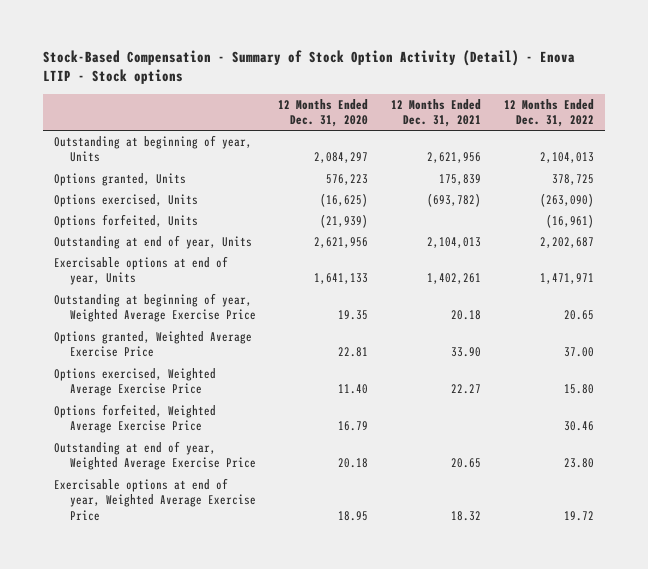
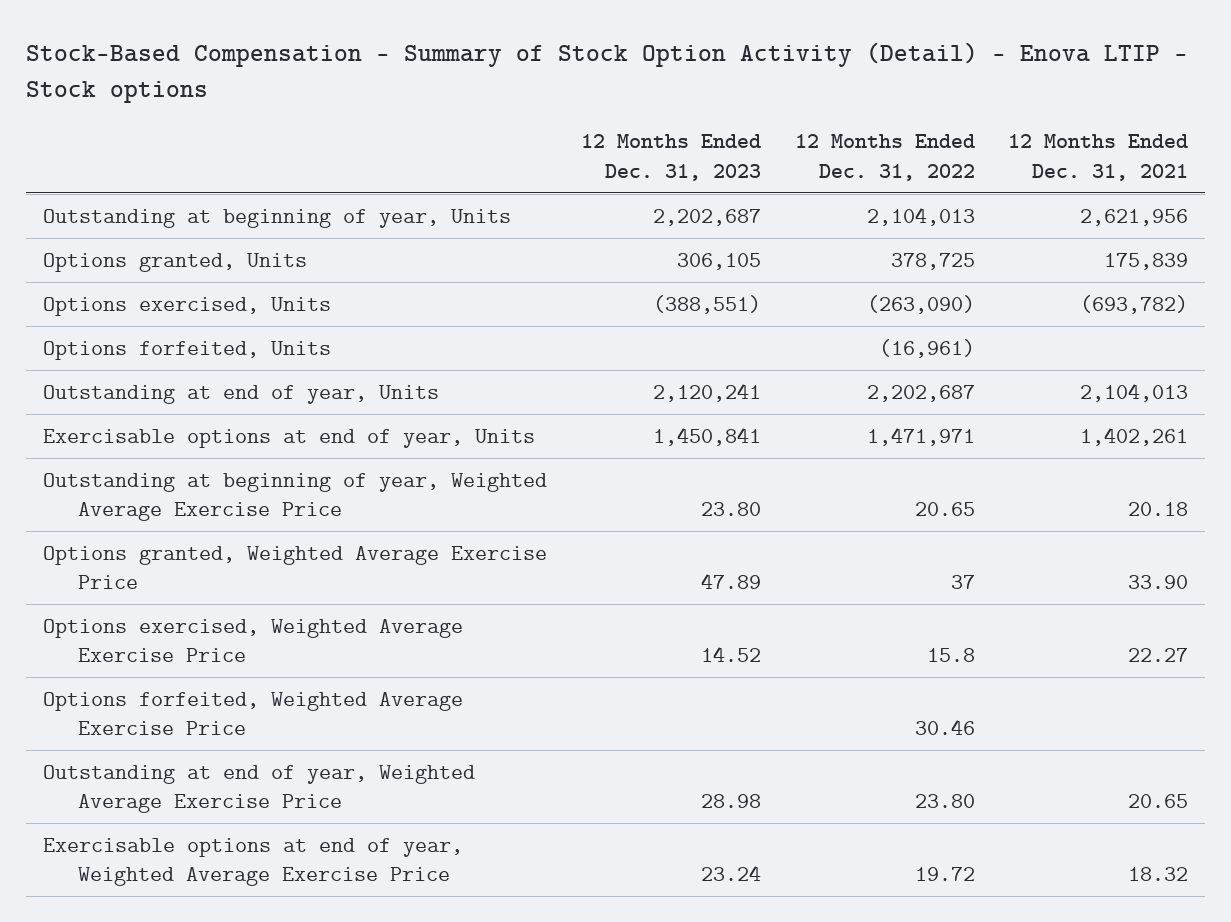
[278,98,369,128] 12 Months Ended Dec. 31, 2020 -> none
none -> [580,134,761,181] 12 Months Ended Dec. 31, 2023
[563,347,594,358] 37.00 -> [950,575,975,590] 37
[563,384,594,395] 15.80 -> [926,648,975,663] 15.8

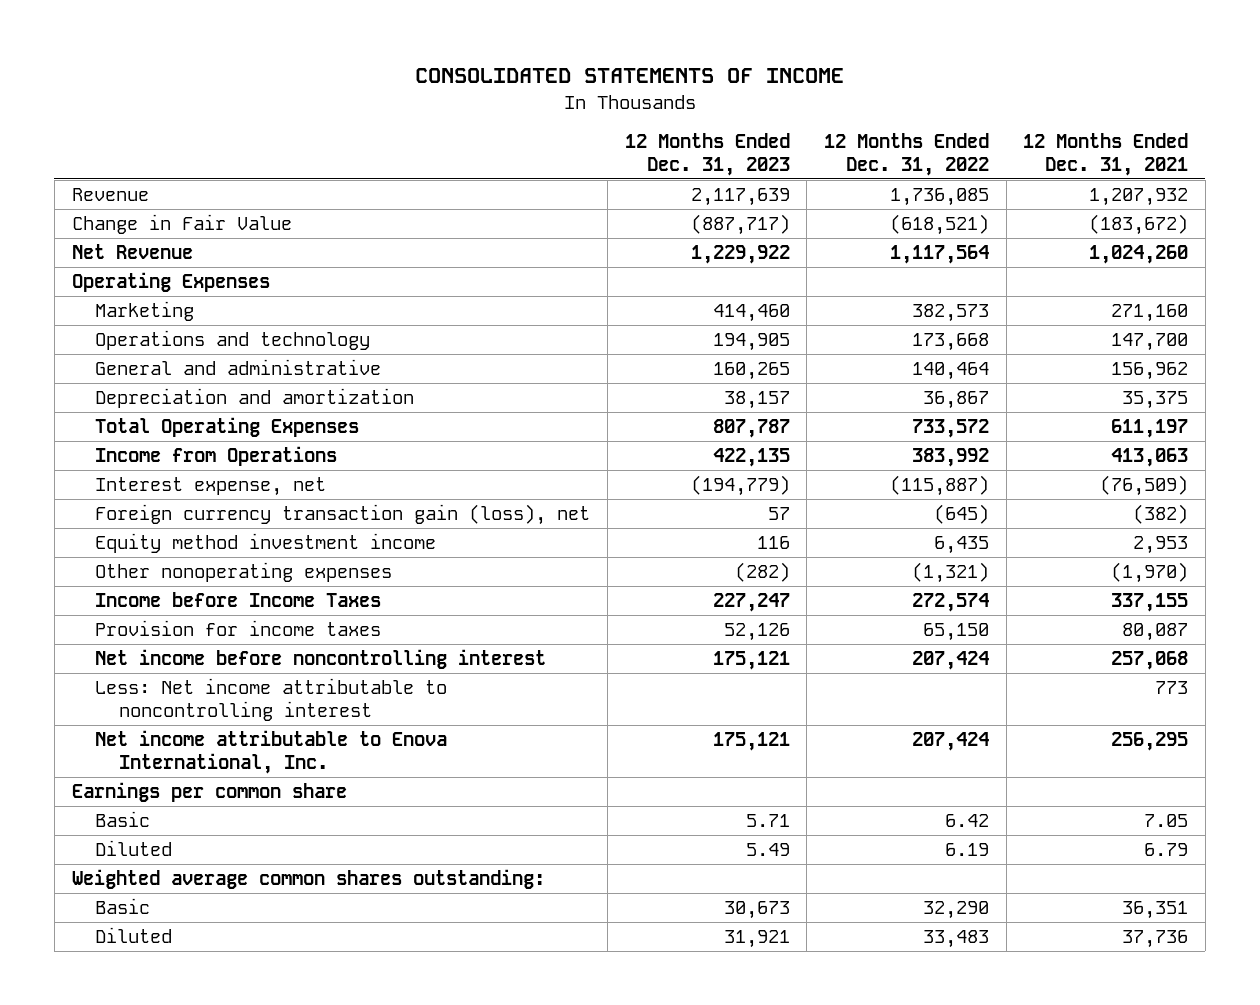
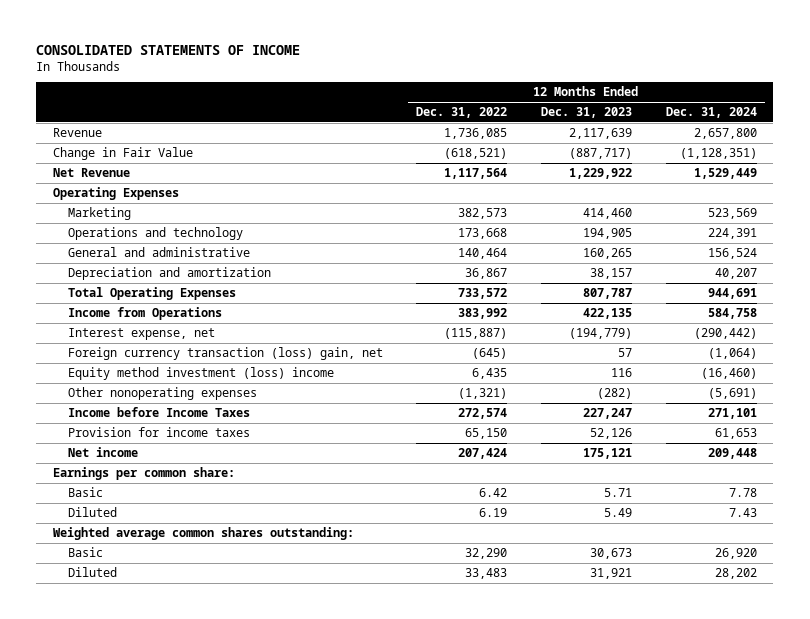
[1023,133,1189,176] 12 Months Ended Dec. 31, 2021 -> none
none -> [665,107,757,119] Dec. 31, 2024
[95,503,591,525] Foreign currency transaction gain (loss), net -> [67,347,383,361] Foreign currency transaction (loss) gain, net
[95,532,437,553] Equity method investment income -> [67,367,334,381] Equity method investment (loss) income
[95,648,547,669] Net income before noncontrolling interest -> none
[95,677,448,721] Less: Net income attributable to noncontrolling interest -> none
[95,729,448,774] Net income attributable to Enova International, Inc. -> [67,447,138,458] Net income
[71,781,347,802] Earnings per common share -> [53,467,236,481] Earnings per common share:

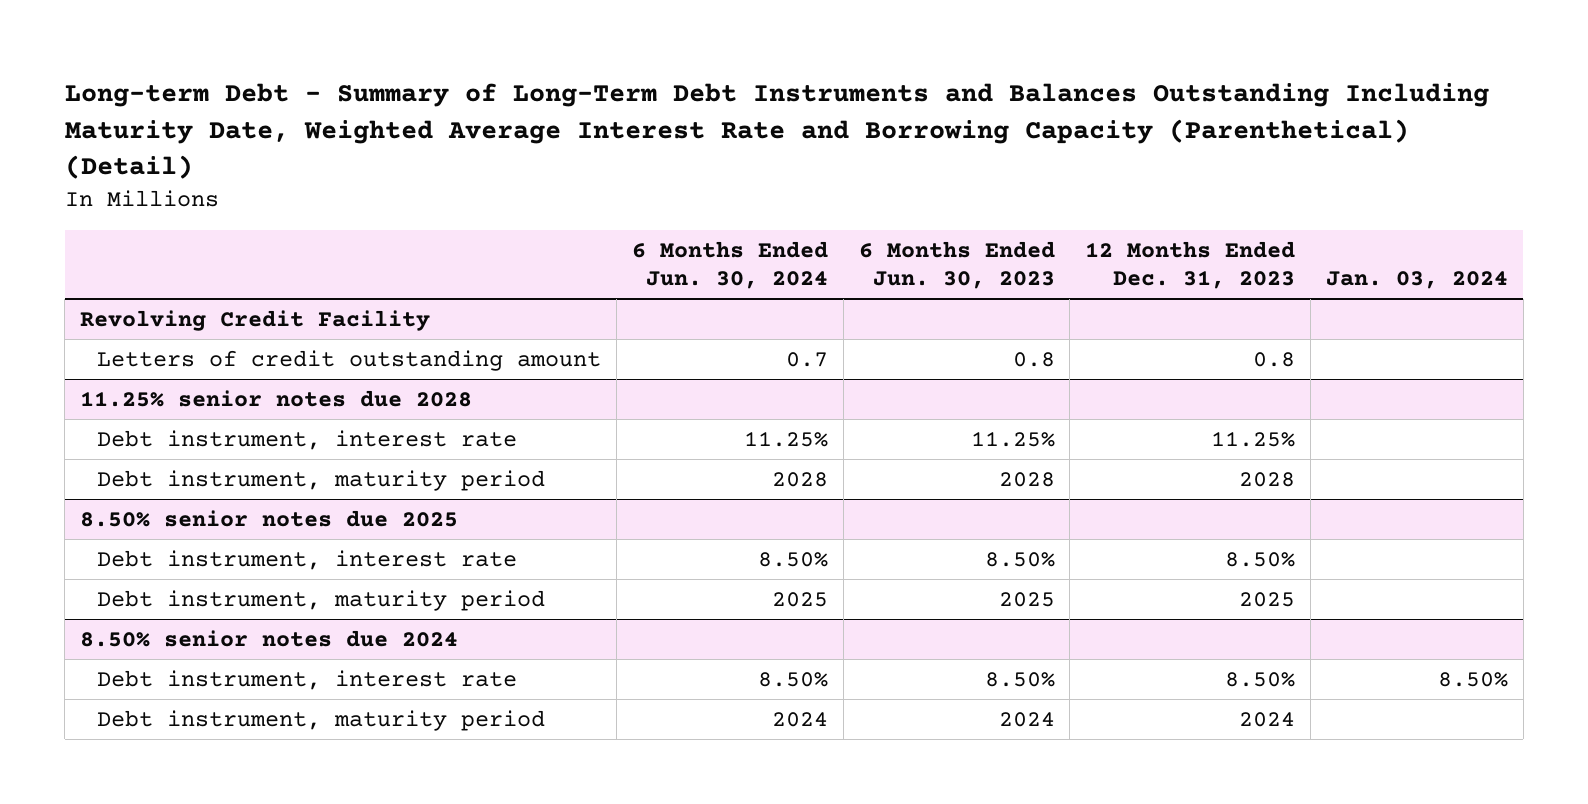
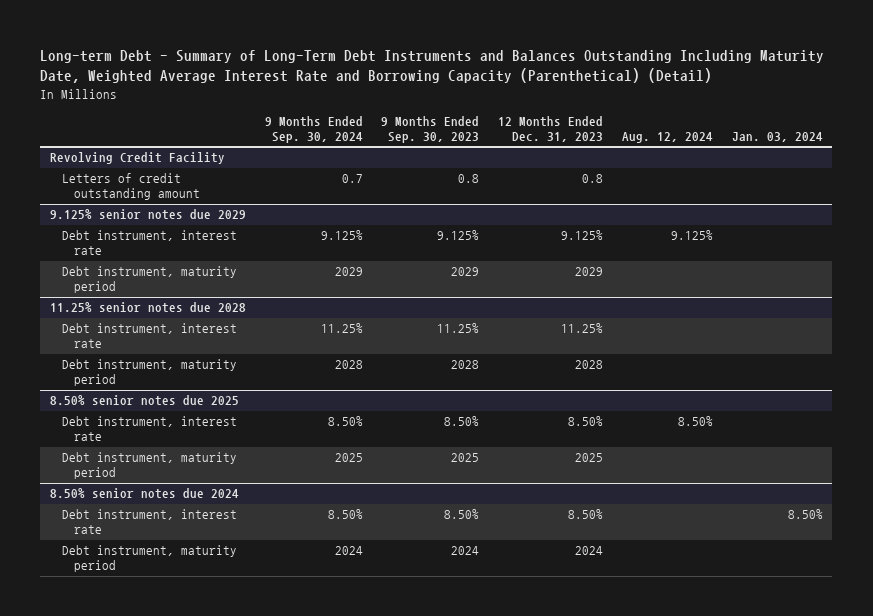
[631,240,828,290] 6 Months Ended Jun. 30, 2024 -> none
[858,240,1055,290] 6 Months Ended Jun. 30, 2023 -> none
none -> [264,115,363,143] 9 Months Ended Sep. 30, 2024
none -> [381,115,480,143] 9 Months Ended Sep. 30, 2023
none -> [622,131,714,143] Aug. 12, 2024
none -> [49,209,246,221] 9.125% senior notes due 2029
none -> [61,230,237,256] Debt instrument, interest rate
none -> [61,266,237,294] Debt instrument, maturity period

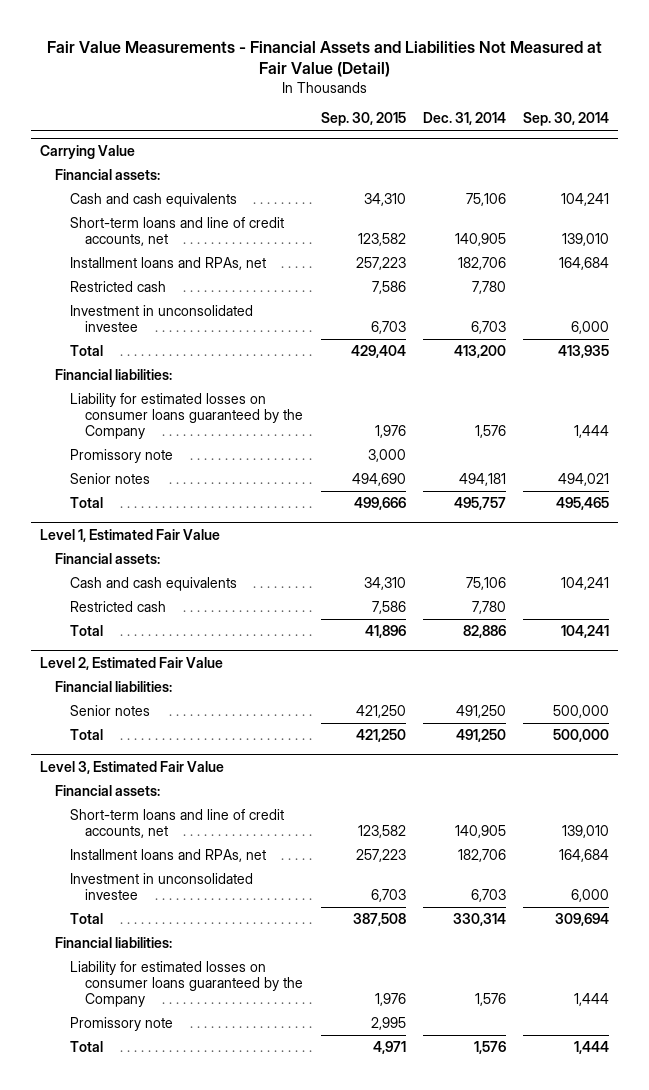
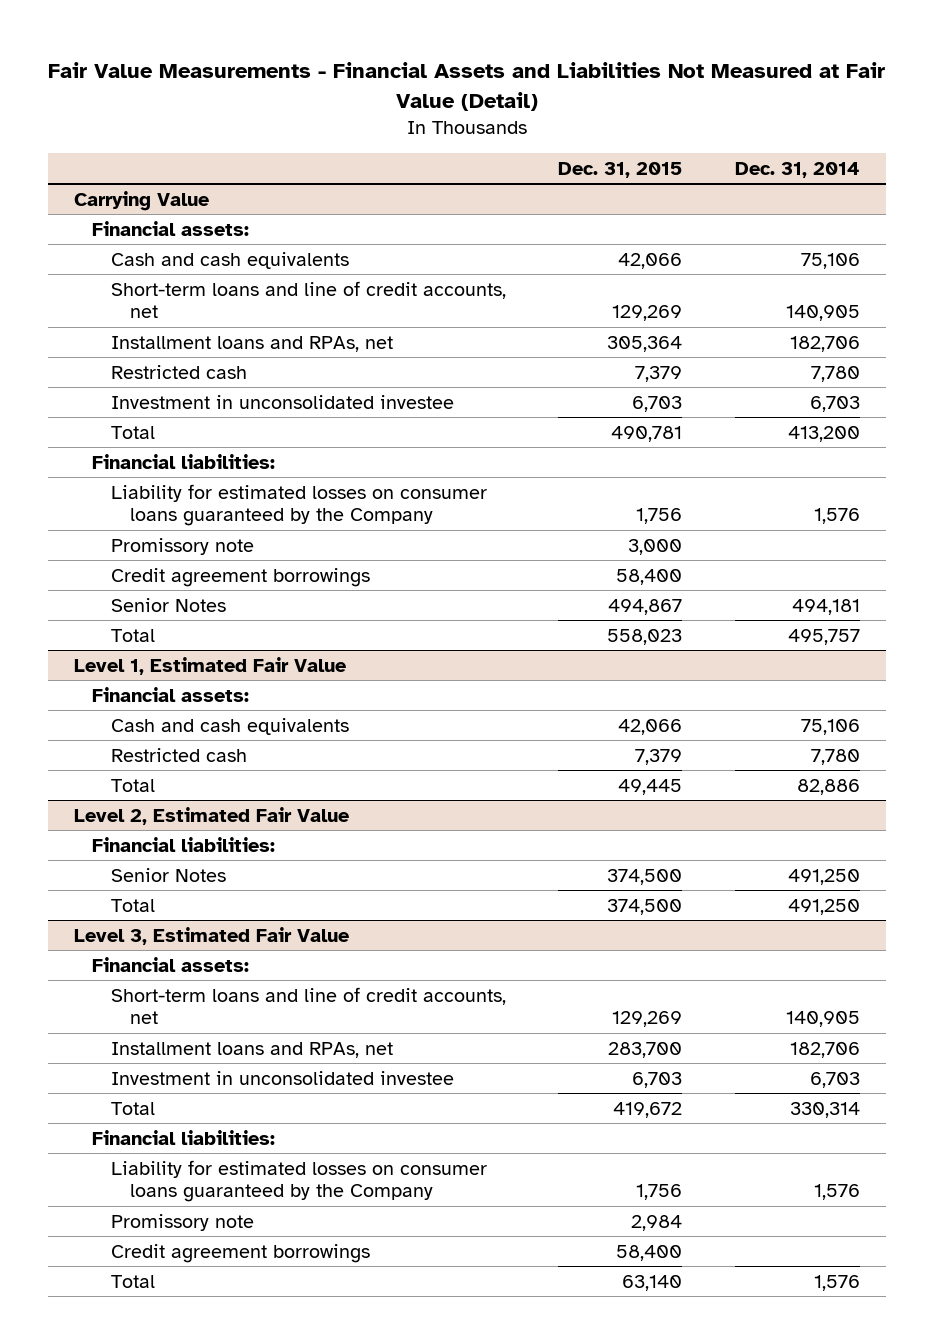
[320,112,406,127] Sep. 30, 2015 -> none
[523,112,610,127] Sep. 30, 2014 -> none
none -> [558,161,683,178] Dec. 31, 2015
none -> [111,567,371,587] Credit agreement borrowings
[70,472,151,484] Senior notes -> [111,597,227,612] Senior Notes
[70,704,151,716] Senior notes -> [111,867,227,882] Senior Notes
none -> [111,1243,371,1263] Credit agreement borrowings

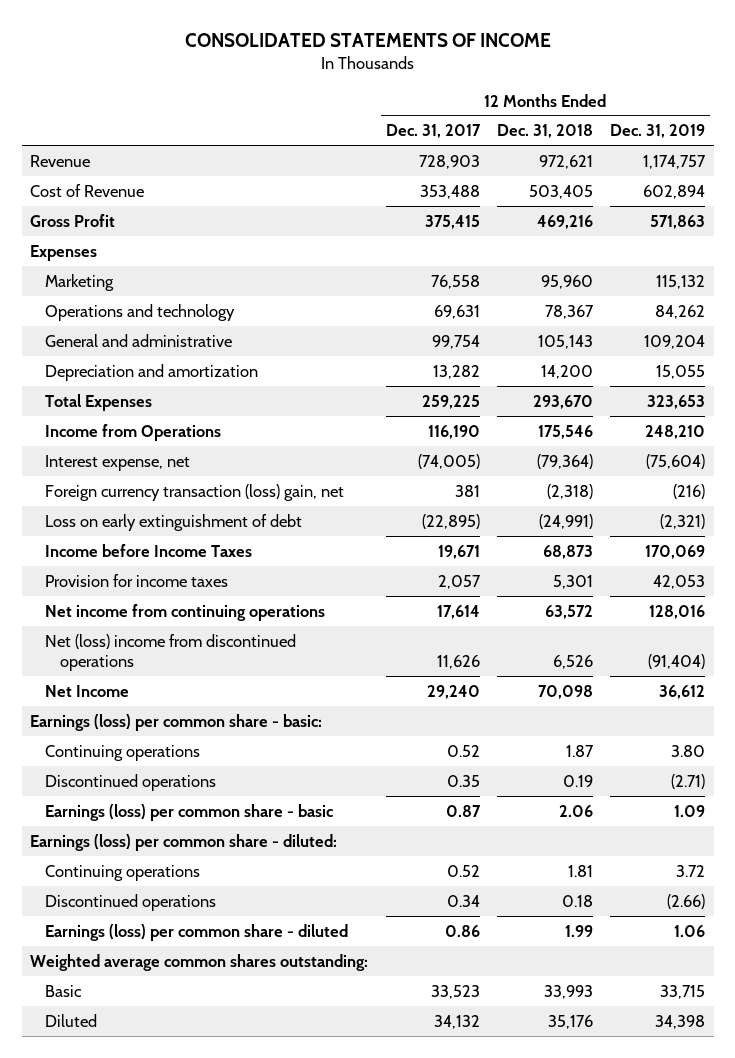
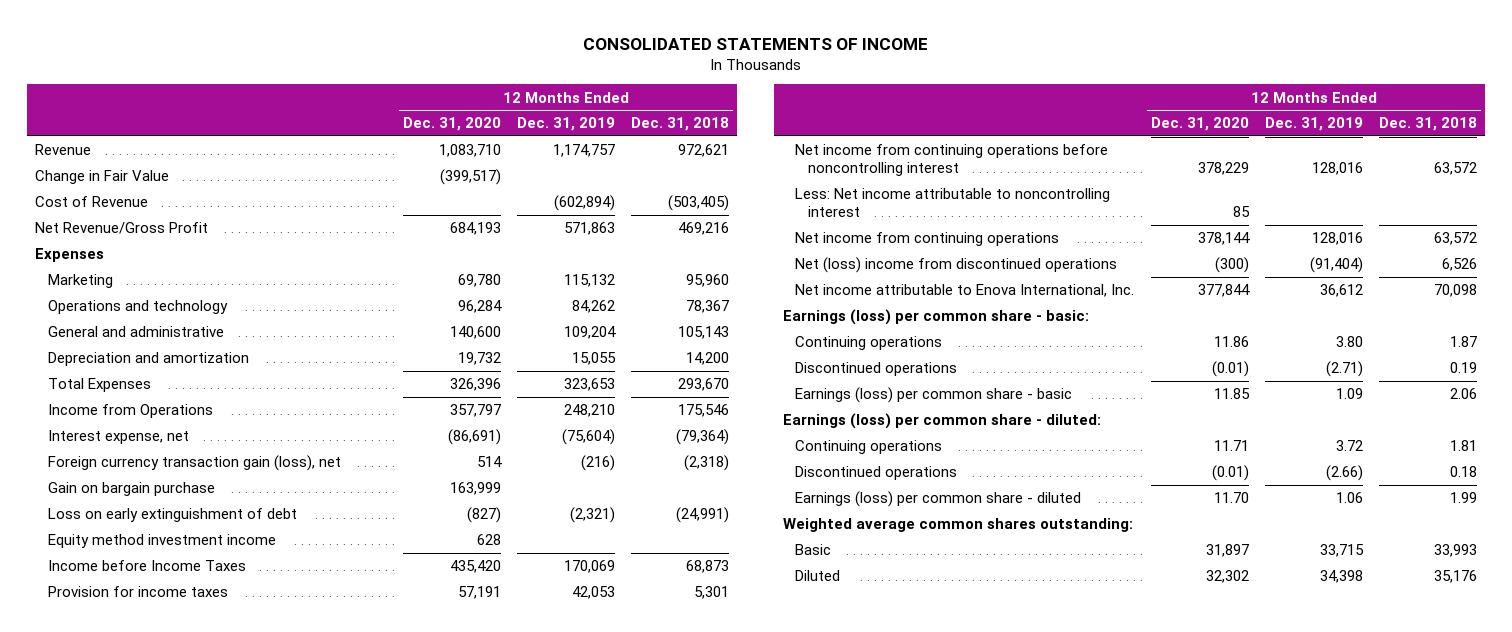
[385,124,481,139] Dec. 31, 2017 -> none
none -> [402,117,501,132] Dec. 31, 2020
none -> [34,170,169,185] Change in Fair Value
[528,184,593,199] 503,405 -> [668,195,730,212] (503,405)
[643,184,706,199] 602,894 -> [554,195,616,212] (602,894)
[30,213,116,227] Gross Profit -> [34,222,208,235] Net Revenue/Gross Profit
[45,483,345,501] Foreign currency transaction (loss) gain, net -> [47,455,341,472] Foreign currency transaction gain (loss), net
none -> [47,482,215,497] Gain on bargain purchase
none -> [47,534,276,549] Equity method investment income
none -> [795,144,1109,177] Net income from continuing operations before noncontrolling interest
none -> [795,188,1111,218] Less: Net income attributable to noncontrolling interest
[45,684,130,697] Net Income -> [795,284,1135,298] Net income attributable to Enova International, Inc.

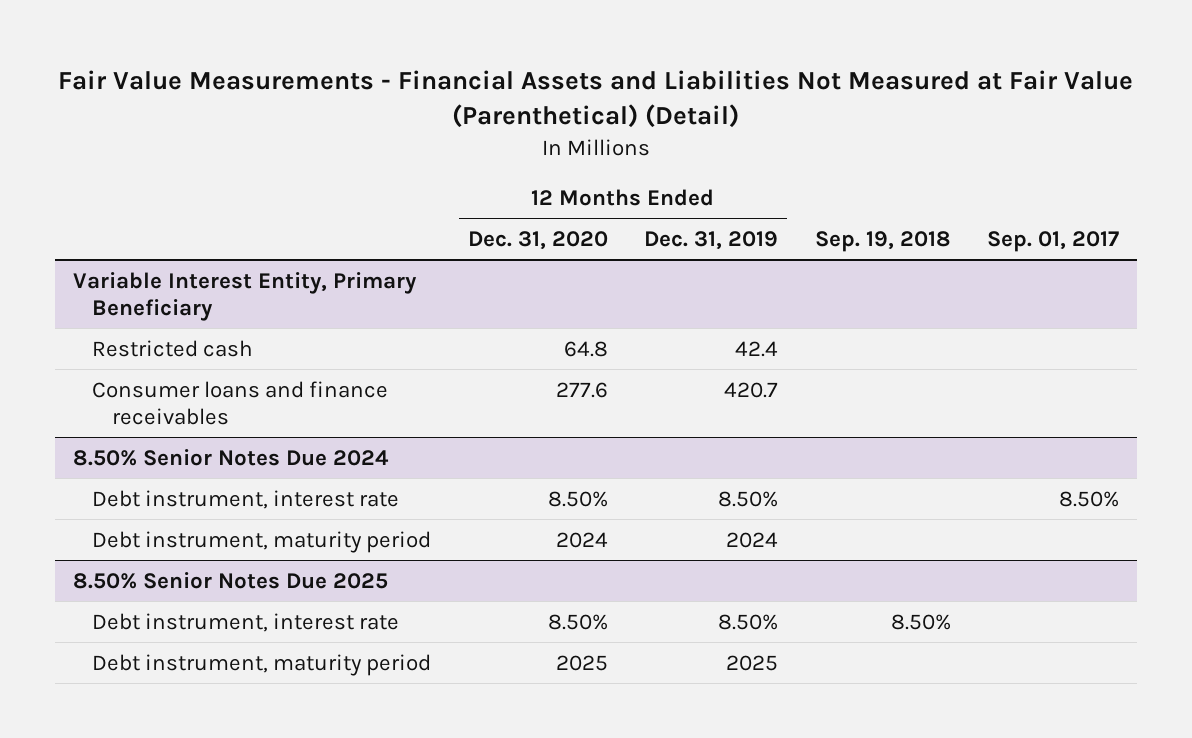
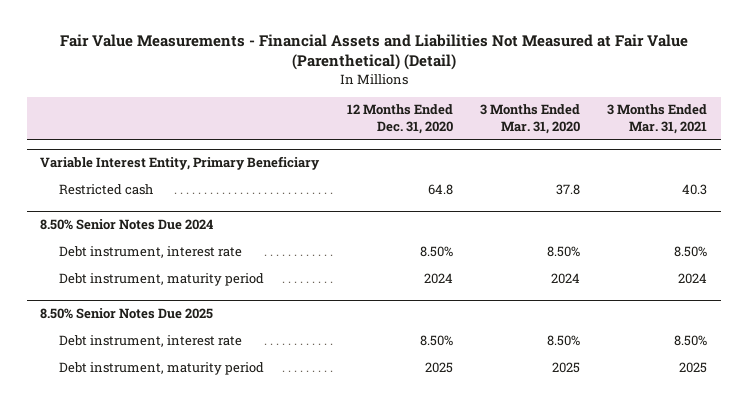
[644,230,779,250] Dec. 31, 2019 -> none
[814,230,951,252] Sep. 19, 2018 -> none
[987,230,1120,252] Sep. 01, 2017 -> none
none -> [479,104,580,134] 3 Months Ended Mar. 31, 2020
none -> [607,104,708,134] 3 Months Ended Mar. 31, 2021
[92,380,389,426] Consumer loans and finance receivables -> none

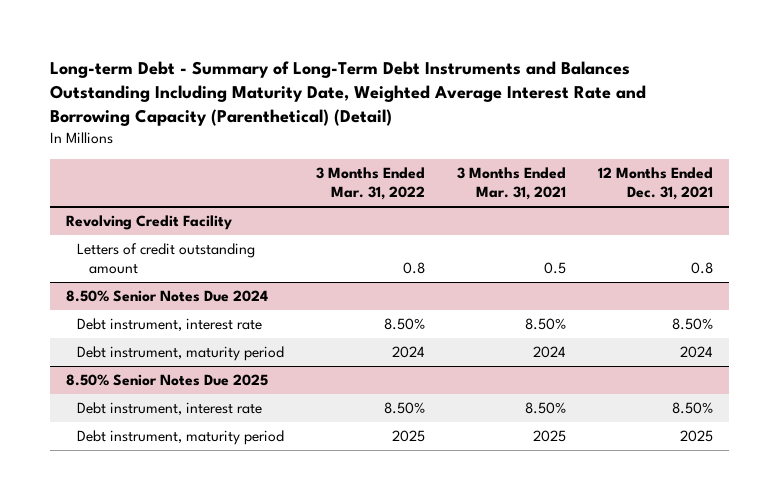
[59,34,688,71] Fair Value Measurements - Financial Assets and Liabilities Not Measured at Fair Value (Parenthetical) (Detail) -> [50,61,647,127] Long-term Debt - Summary of Long-Term Debt Instruments and Balances Outstanding Including Maturity Date, Weighted Average Interest Rate and Borrowing Capacity (Parenthetical) (Detail)
[346,104,453,134] 12 Months Ended Dec. 31, 2020 -> none
[479,104,580,134] 3 Months Ended Mar. 31, 2020 -> none
none -> [316,167,426,201] 3 Months Ended Mar. 31, 2022
none -> [597,167,713,201] 12 Months Ended Dec. 31, 2021
[40,156,321,171] Variable Interest Entity, Primary Beneficiary -> none
[58,183,153,195] Restricted cash -> none
none -> [66,215,233,231] Revolving Credit Facility
none -> [77,243,256,275] Letters of credit outstanding amount

